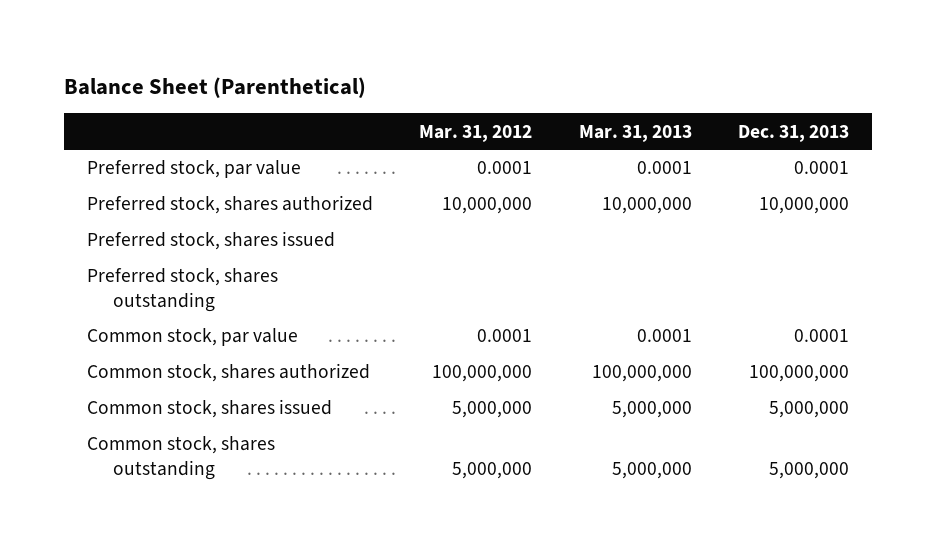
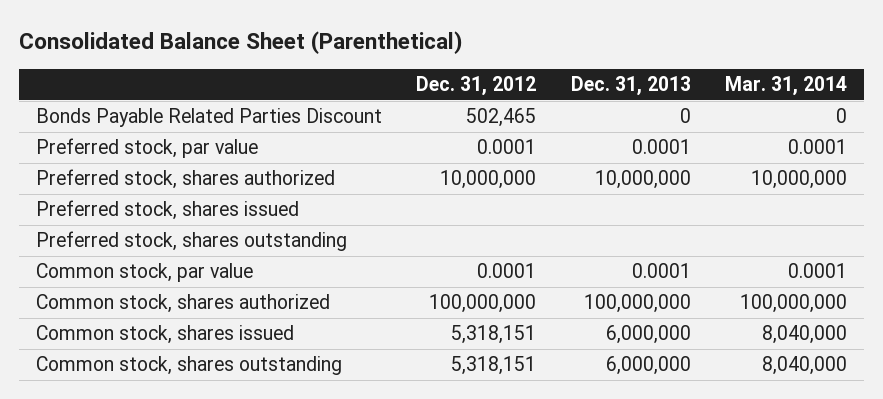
[63,76,366,98] Balance Sheet (Parenthetical) -> [18,31,462,55] Consolidated Balance Sheet (Parenthetical)
[419,124,533,142] Mar. 31, 2012 -> none
[578,124,692,142] Mar. 31, 2013 -> none
none -> [416,76,537,97] Dec. 31, 2012
none -> [725,76,848,97] Mar. 31, 2014
none -> [36,108,383,128] Bonds Payable Related Parties Discount
[769,401,850,419] 5,000,000 -> [605,325,691,345] 6,000,000
[769,461,850,479] 5,000,000 -> [605,356,691,376] 6,000,000

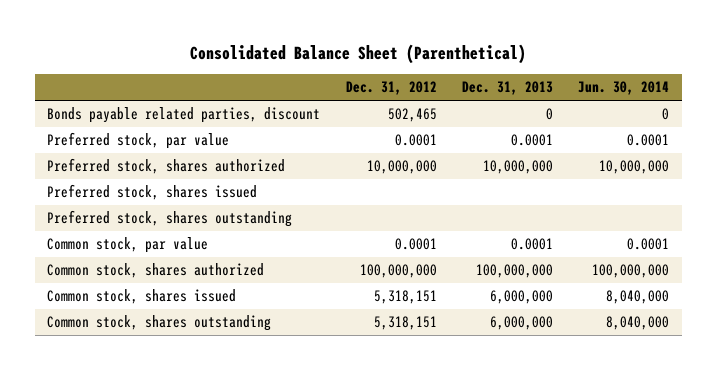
[725,76,848,97] Mar. 31, 2014 -> none
none -> [578,81,670,96] Jun. 30, 2014
[36,108,383,128] Bonds Payable Related Parties Discount -> [47,107,321,124] Bonds payable related parties, discount

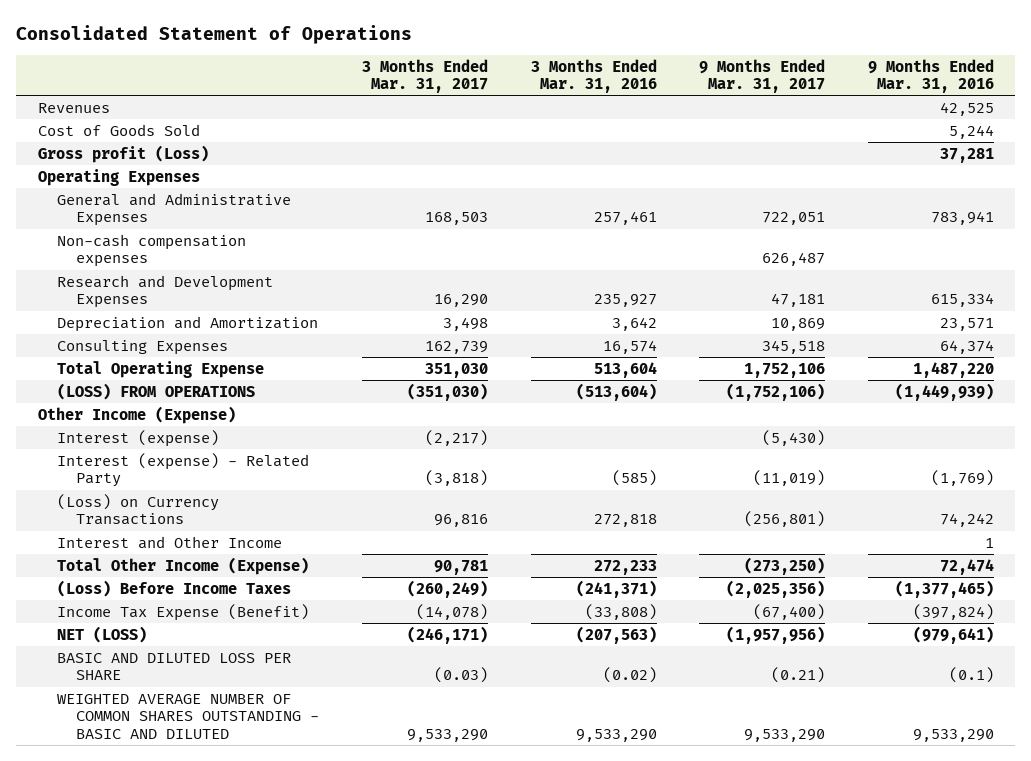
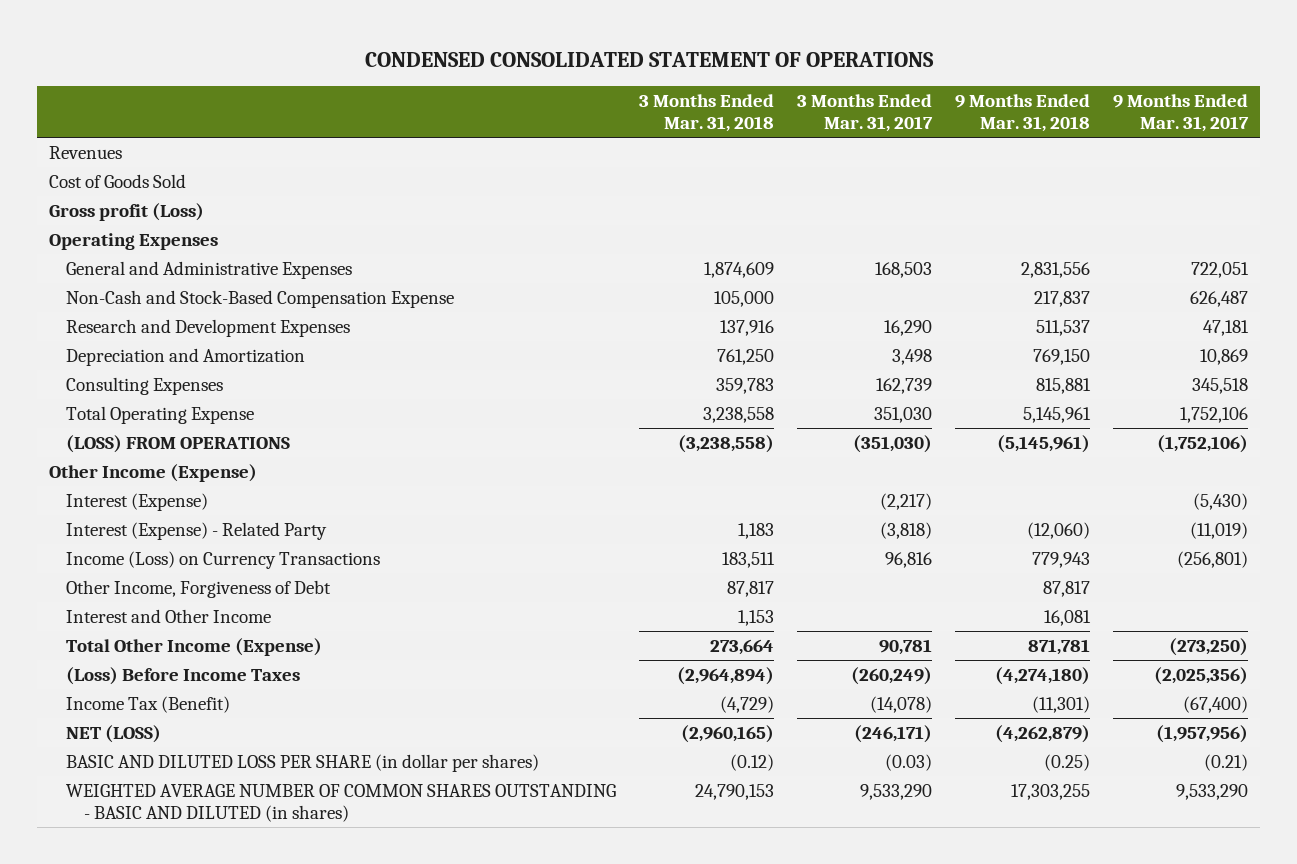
[16,24,413,44] Consolidated Statement of Operations -> [364,51,934,67] CONDENSED CONSOLIDATED STATEMENT OF OPERATIONS
[530,58,657,94] 3 Months Ended Mar. 31, 2016 -> none
[867,58,994,94] 9 Months Ended Mar. 31, 2016 -> none
none -> [639,94,775,133] 3 Months Ended Mar. 31, 2018
none -> [955,94,1091,133] 9 Months Ended Mar. 31, 2018
[56,233,246,268] Non-cash compensation expenses -> [66,290,455,309] Non-Cash and Stock-Based Compensation Expense
[56,429,219,447] Interest (expense) -> [66,493,209,512] Interest (Expense)
[56,452,309,488] Interest (expense) - Related Party -> [66,522,328,541] Interest (Expense) - Related Party
[56,493,219,526] (Loss) on Currency Transactions -> [66,551,381,570] Income (Loss) on Currency Transactions
none -> [66,580,332,599] Other Income, Forgiveness of Debt
[56,603,309,621] Income Tax Expense (Benefit) -> [66,696,231,714] Income Tax (Benefit)
[56,652,291,681] BASIC AND DILUTED LOSS PER SHARE -> [66,754,540,773] BASIC AND DILUTED LOSS PER SHARE (in dollar per shares)
[56,693,320,739] WEIGHTED AVERAGE NUMBER OF COMMON SHARES OUTSTANDING - BASIC AND DILUTED -> [66,784,617,823] WEIGHTED AVERAGE NUMBER OF COMMON SHARES OUTSTANDING - BASIC AND DILUTED (in shares)

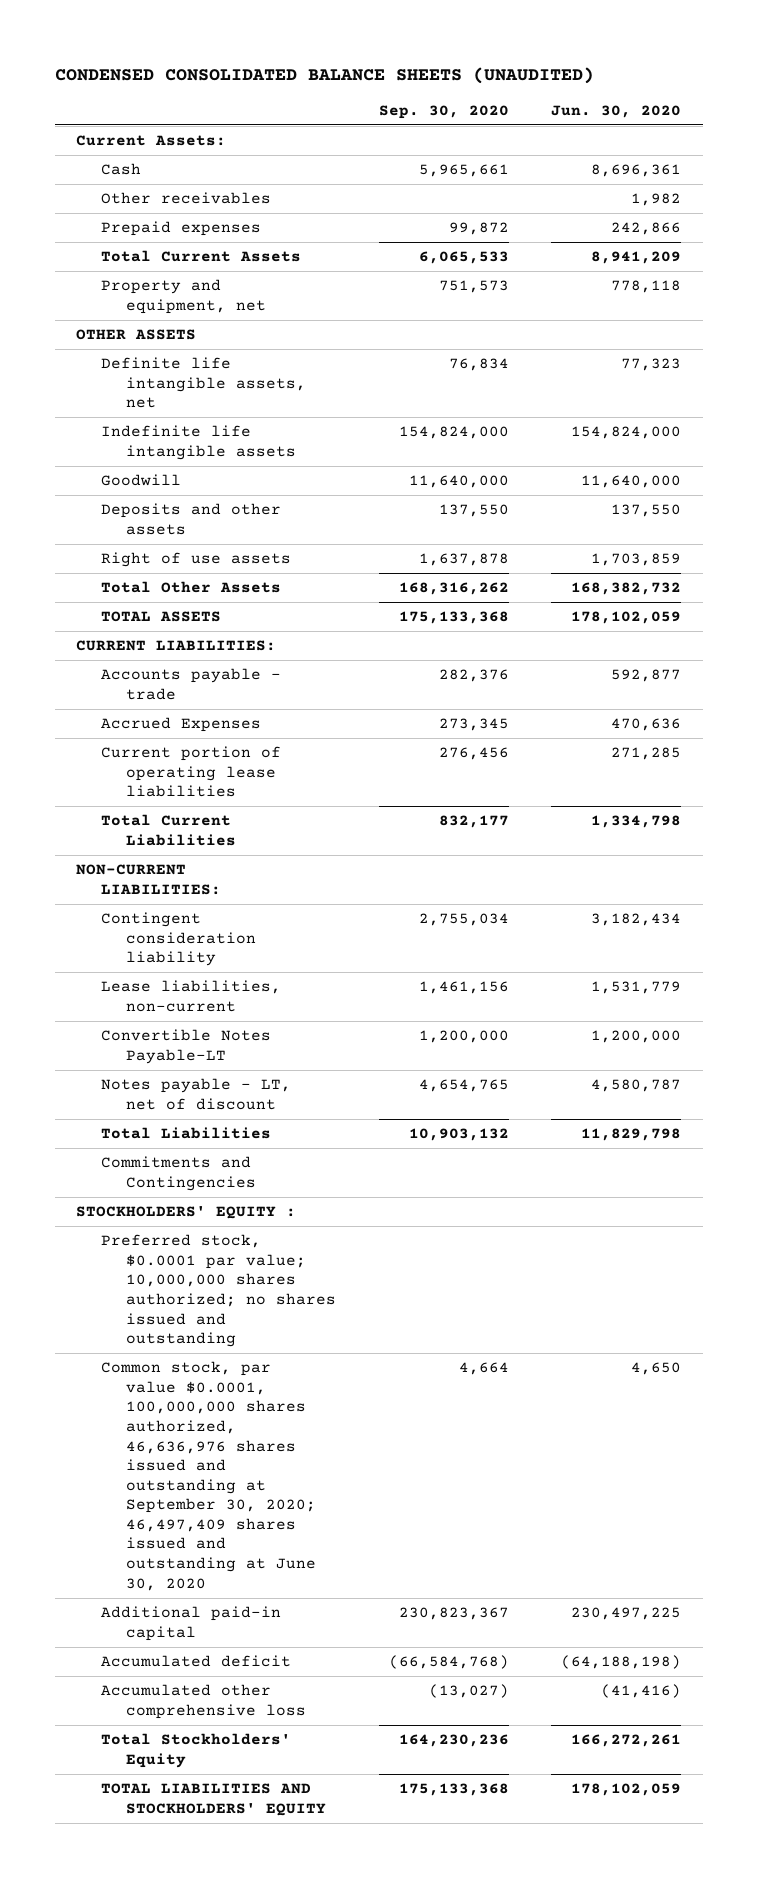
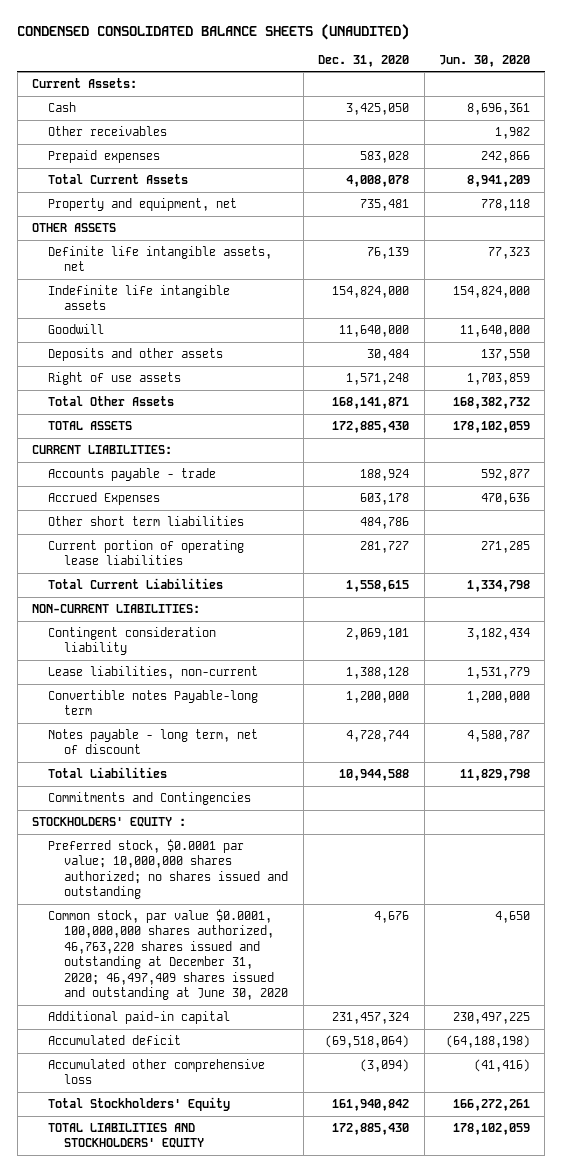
[378,104,509,119] Sep. 30, 2020 -> none
none -> [318,54,410,67] Dec. 31, 2020
none -> [48,516,245,527] Other short term liabilities
[101,1029,272,1064] Convertible Notes Payable-LT -> [48,690,259,716] Convertible notes Payable-long term
[101,1078,292,1110] Notes payable - LT, net of discount -> [48,729,259,755] Notes payable - long term, net of discount
[101,1361,316,1591] Common stock, par value $0.0001, 100,000,000 shares authorized, 46,636,976 shares issued and outstanding at September 30, 2020; 46,497,409 shares issued and outstanding at June 30, 2020 -> [48,909,289,1001] Common stock, par value $0.0001, 100,000,000 shares authorized, 46,763,220 shares issued and outstanding at December 31, 2020; 46,497,409 shares issued and outstanding at June 30, 2020

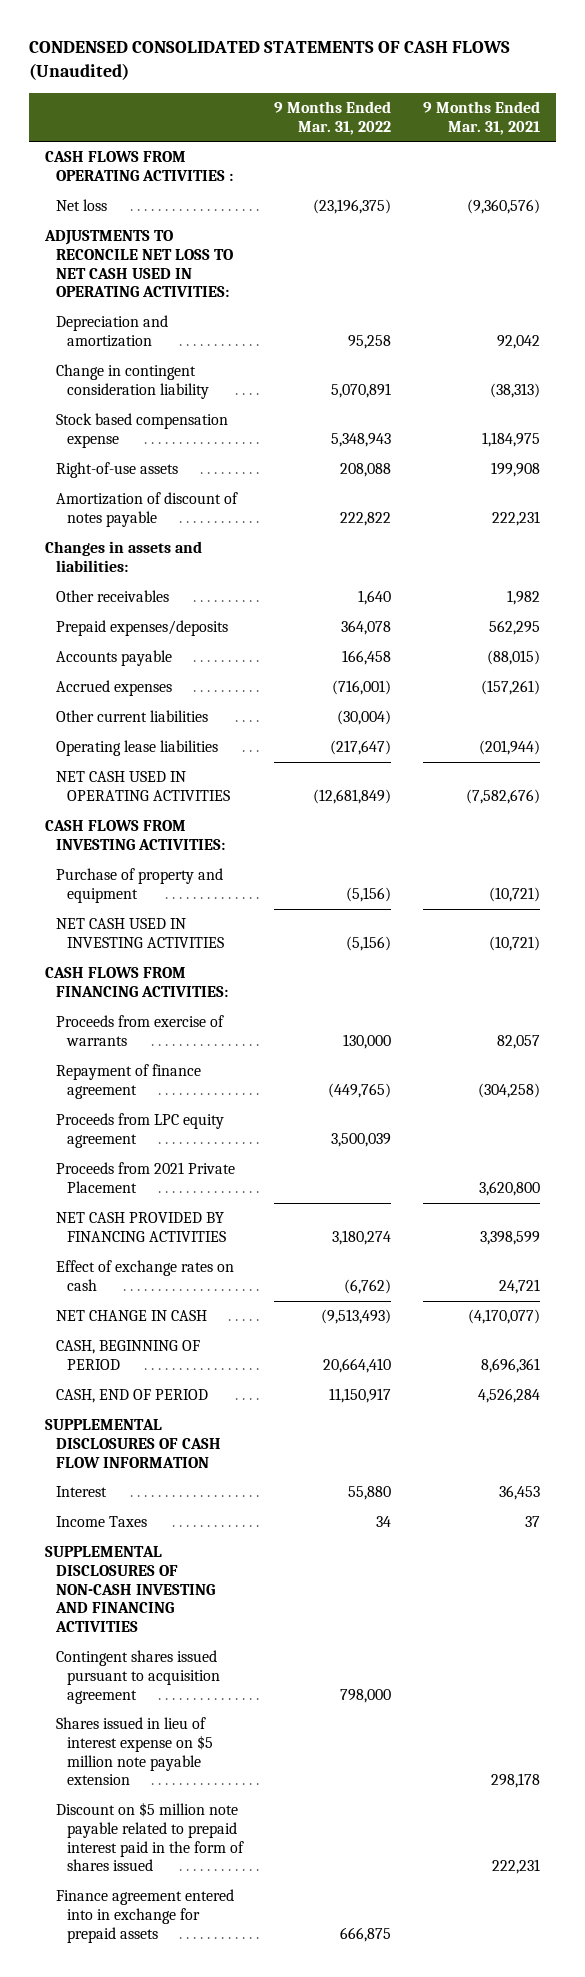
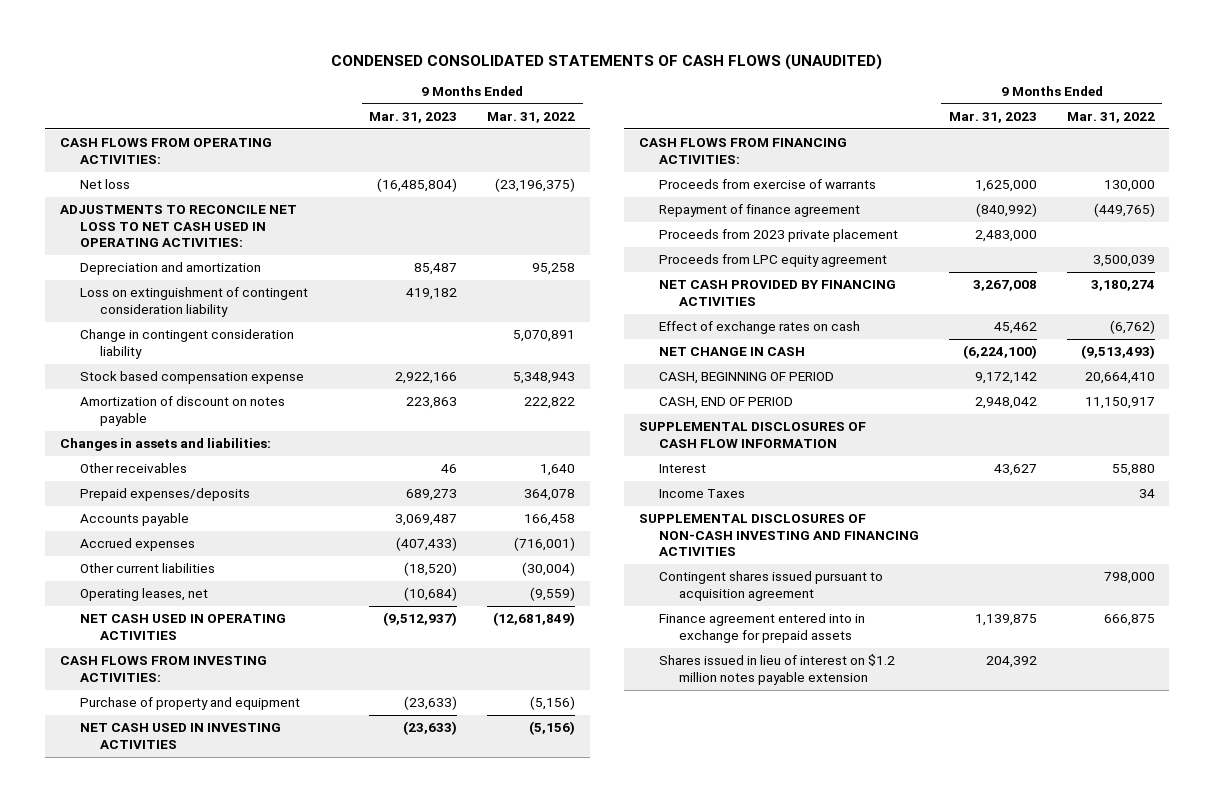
[29,41,511,81] CONDENSED CONSOLIDATED STATEMENTS OF CASH FLOWS (Unaudited) -> [331,53,883,70] CONDENSED CONSOLIDATED STATEMENTS OF CASH FLOWS (UNAUDITED)
[422,101,540,135] 9 Months Ended Mar. 31, 2021 -> none
none -> [369,112,458,124] Mar. 31, 2023
[45,151,233,181] CASH FLOWS FROM OPERATING ACTIVITIES : -> [59,138,272,164] CASH FLOWS FROM OPERATING ACTIVITIES:
none -> [79,287,308,317] Loss on extinguishment of contingent consideration liability
[55,462,178,479] Right-of-use assets -> none
[55,492,238,527] Amortization of discount of notes payable -> [79,396,285,426] Amortization of discount on notes payable
[55,740,218,757] Operating lease liabilities -> [79,588,208,602] Operating leases, net
[330,740,392,756] (217,647) -> [530,587,576,602] (9,559)
none -> [658,229,898,243] Proceeds from 2023 private placement
[55,1162,235,1193] Proceeds from 2021 Private Placement -> none
[55,1717,213,1786] Shares issued in lieu of interest expense on $5 million note payable extension -> none
[55,1802,244,1872] Discount on $5 million note payable related to prepaid interest paid in the form of shares issued -> none
none -> [658,654,895,685] Shares issued in lieu of interest on $1.2 million notes payable extension

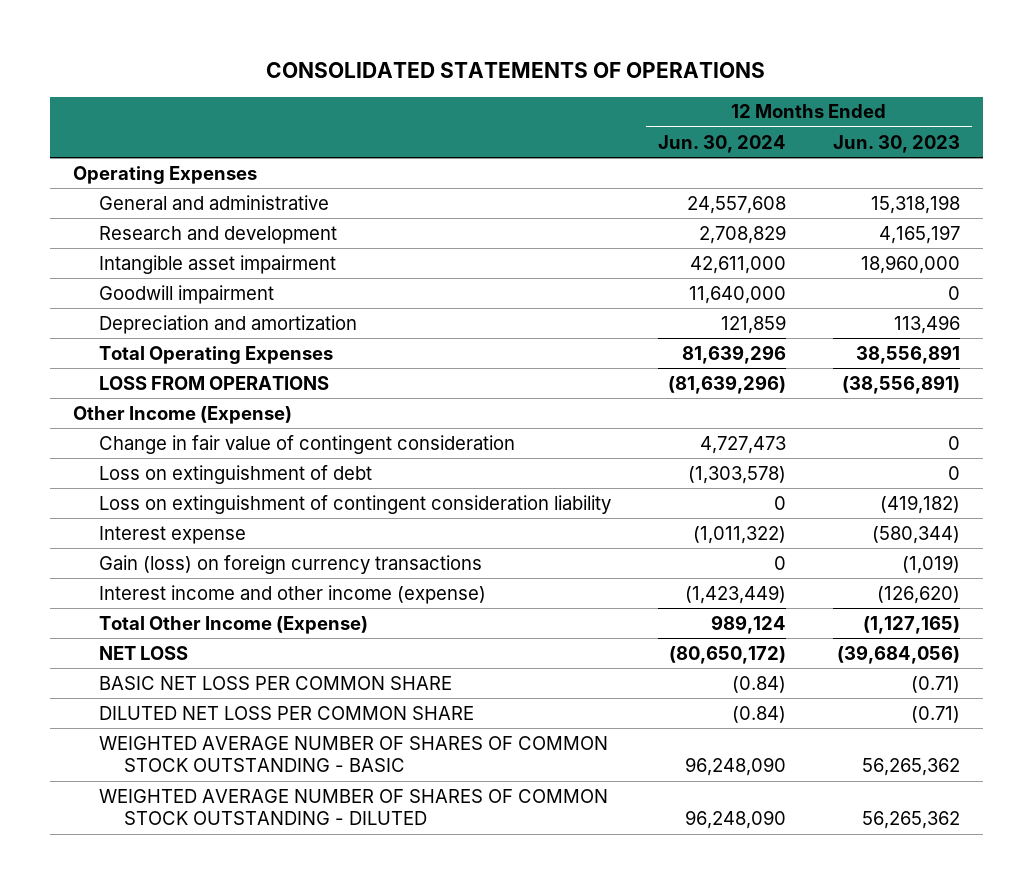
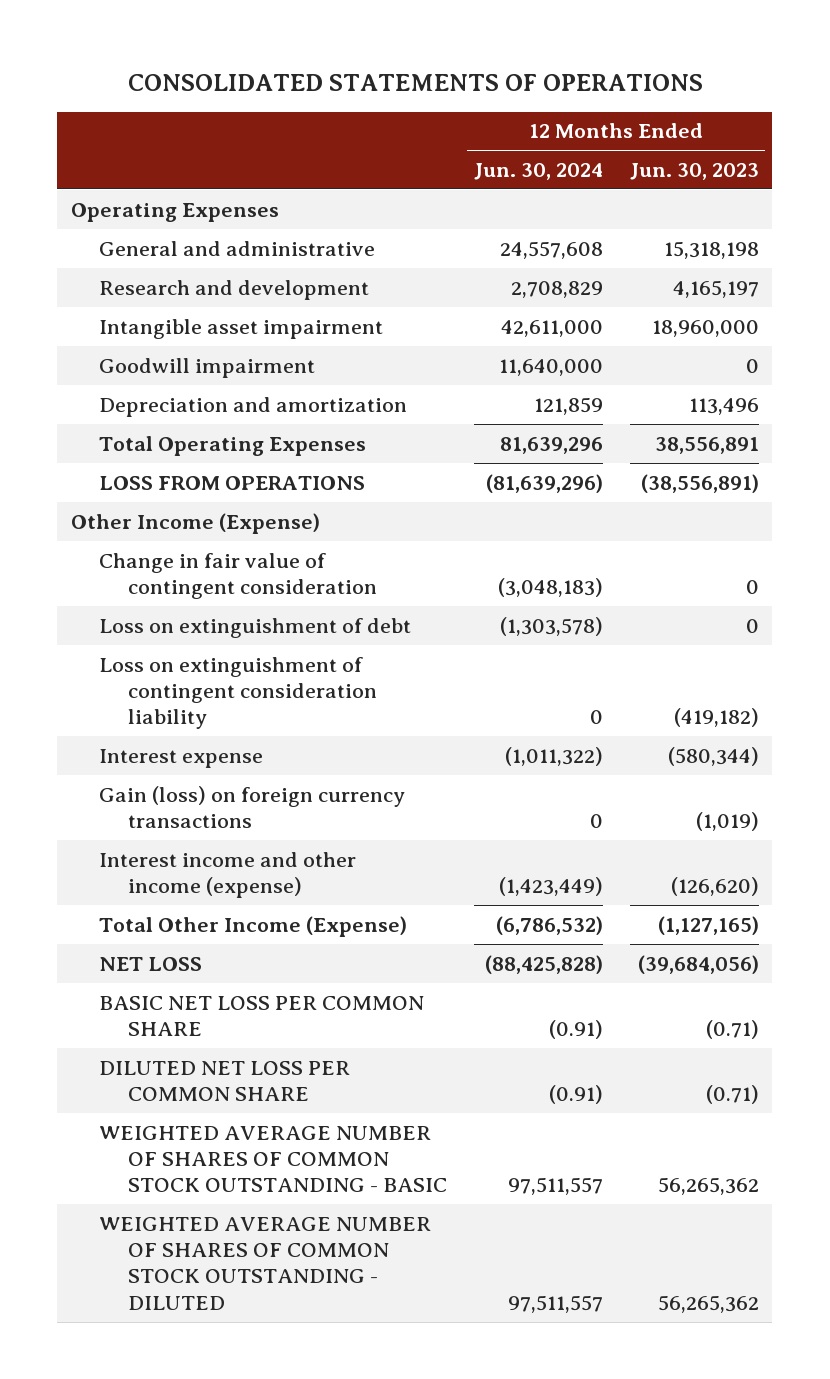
[699,435,786,454] 4,727,473 -> [497,578,603,598] (3,048,183)
[710,614,786,634] 989,124 -> [495,915,603,935] (6,786,532)
[668,645,786,664] (80,650,172) -> [484,954,603,974] (88,425,828)
[731,675,786,693] (0.84) -> [548,1020,603,1040] (0.91)
[731,705,786,723] (0.84) -> [548,1085,603,1105] (0.91)
[684,757,786,777] 96,248,090 -> [507,1177,603,1196] 97,511,557
[684,810,786,830] 96,248,090 -> [507,1294,603,1313] 97,511,557

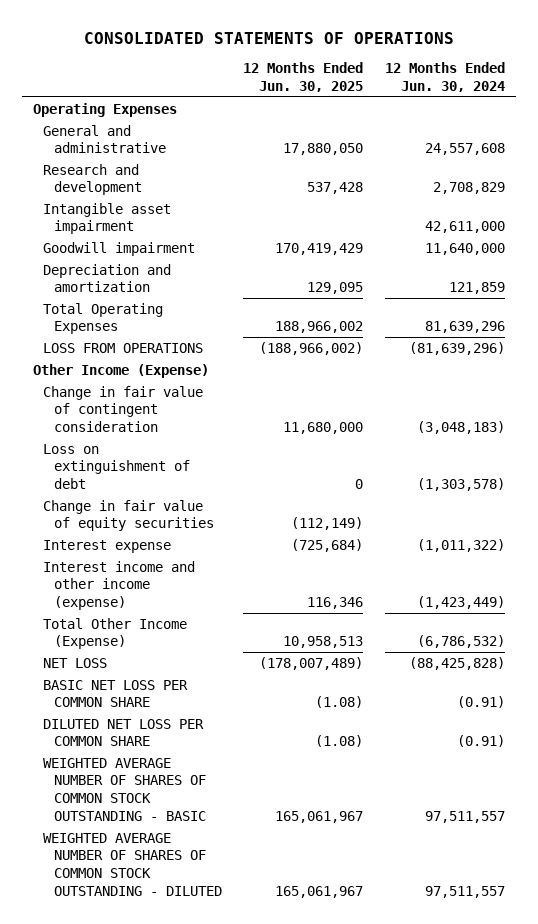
[629,163,759,181] Jun. 30, 2023 -> none
none -> [243,62,364,92] 12 Months Ended Jun. 30, 2025
[99,656,378,730] Loss on extinguishment of contingent consideration liability -> none
none -> [43,499,214,532] Change in fair value of equity securities
[99,785,406,829] Gain (loss) on foreign currency transactions -> none

